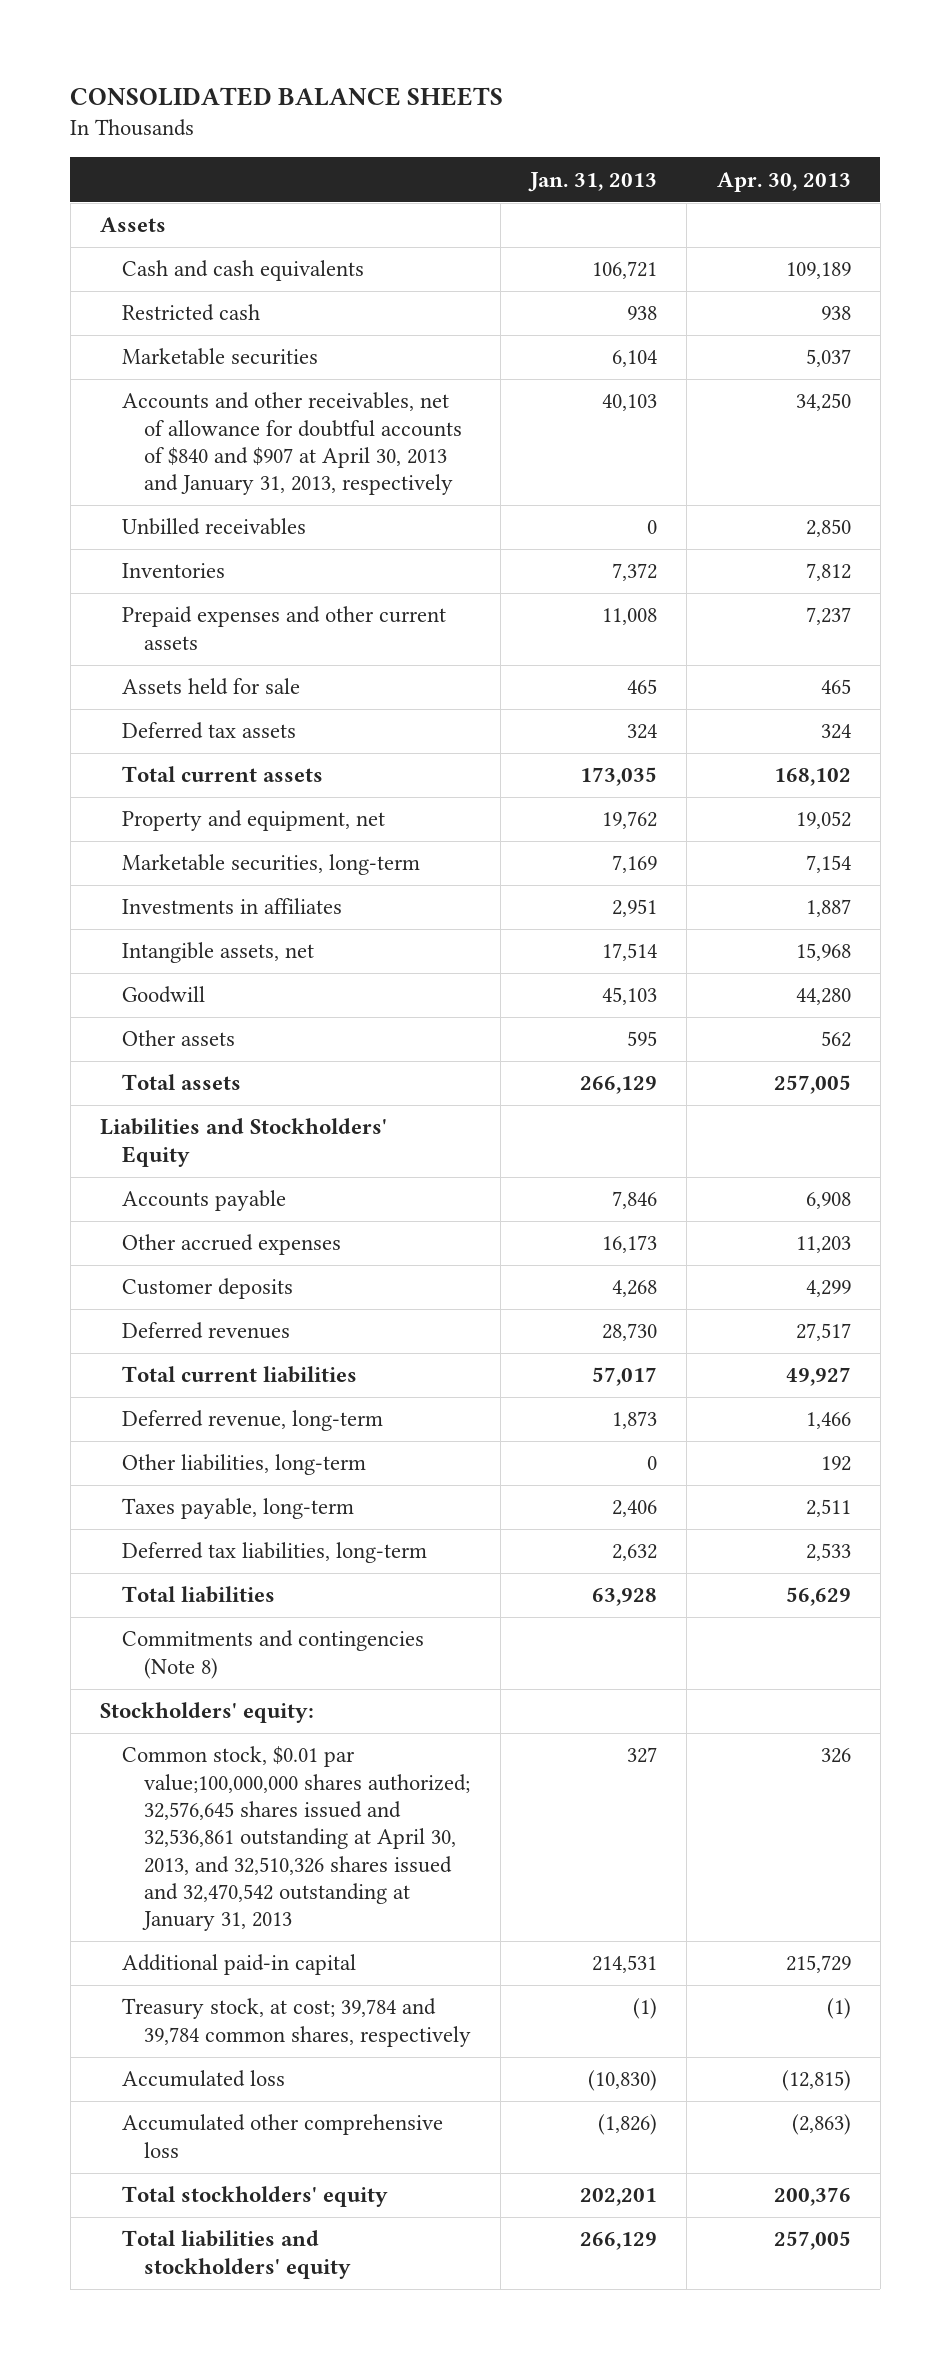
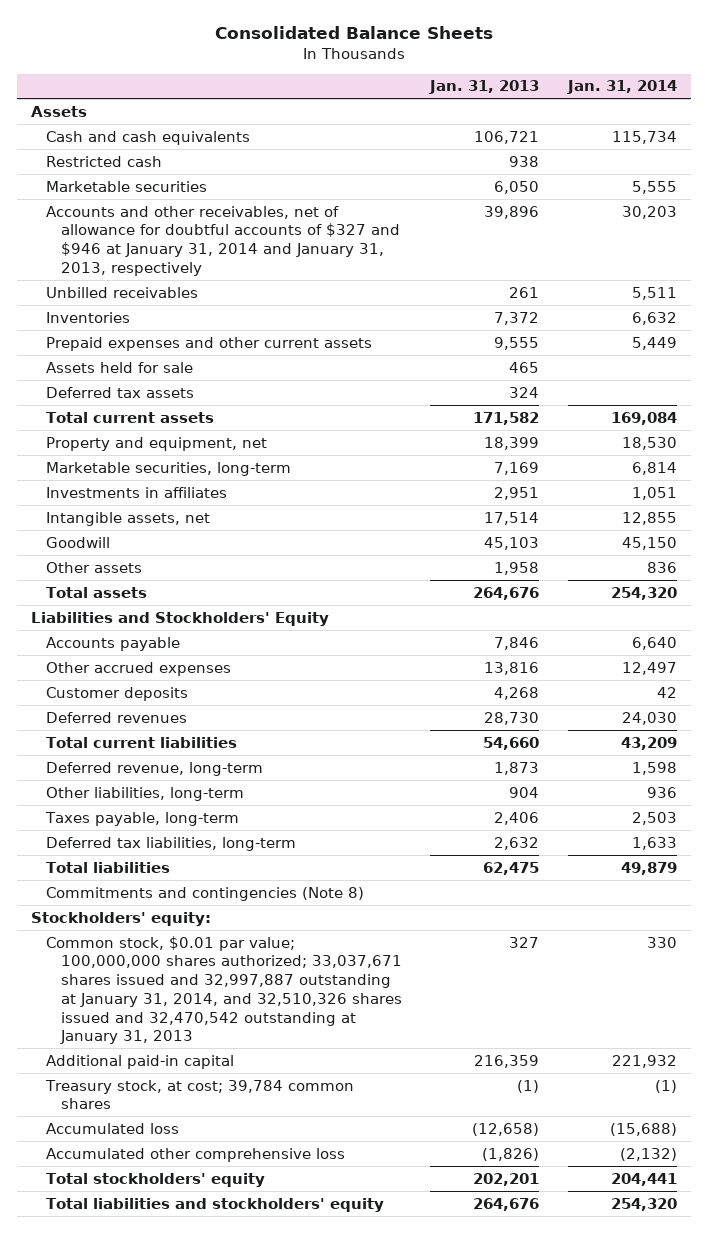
[70,87,504,107] CONSOLIDATED BALANCE SHEETS -> [214,26,493,40] Consolidated Balance Sheets
[716,171,851,192] Apr. 30, 2013 -> none
none -> [566,80,677,95] Jan. 31, 2014
[612,350,658,368] 6,104 -> [494,180,540,194] 6,050
[121,392,462,496] Accounts and other receivables, net of allowance for doubtful accounts of $840 and $907 at April 30, 2013 and January 31, 2013, respectively -> [45,205,400,276] Accounts and other receivables, net of allowance for doubtful accounts of $327 and $946 at January 31, 2014 and January 31, 2013, respectively
[602,394,658,412] 40,103 -> [484,205,540,219] 39,896
[647,520,658,535] 0 -> [509,286,540,298] 261
[602,608,658,626] 11,008 -> [494,336,540,350] 9,555
[580,767,658,787] 173,035 -> [473,411,540,425] 171,582
[602,811,658,830] 19,762 -> [484,436,540,450] 18,399
[627,1031,658,1047] 595 -> [494,561,540,575] 1,958
[580,1076,658,1095] 266,129 -> [473,586,540,600] 264,676
[602,1235,658,1254] 16,173 -> [484,661,540,675] 13,816
[592,1367,658,1387] 57,017 -> [483,736,540,750] 54,660
[647,1456,658,1471] 0 -> [509,786,540,798] 904
[592,1588,658,1607] 63,928 -> [483,861,540,875] 62,475
[121,1746,470,1932] Common stock, $0.01 par value;100,000,000 shares authorized; 32,576,645 shares issued and 32,536,861 outstanding at April 30, 2013, and 32,510,326 shares issued and 32,470,542 outstanding at January 31, 2013 -> [45,935,402,1045] Common stock, $0.01 par value; 100,000,000 shares authorized; 33,037,671 shares issued and 32,997,887 outstanding at January 31, 2014, and 32,510,326 shares issued and 32,470,542 outstanding at January 31, 2013
[592,1955,658,1974] 214,531 -> [474,1054,540,1068] 216,359
[121,1998,471,2047] Treasury stock, at cost; 39,784 and 39,784 common shares, respectively -> [44,1079,354,1110] Treasury stock, at cost; 39,784 common shares
[588,2070,658,2092] (10,830) -> [472,1122,540,1136] (12,658)
[580,2232,658,2251] 266,129 -> [473,1197,540,1211] 264,676

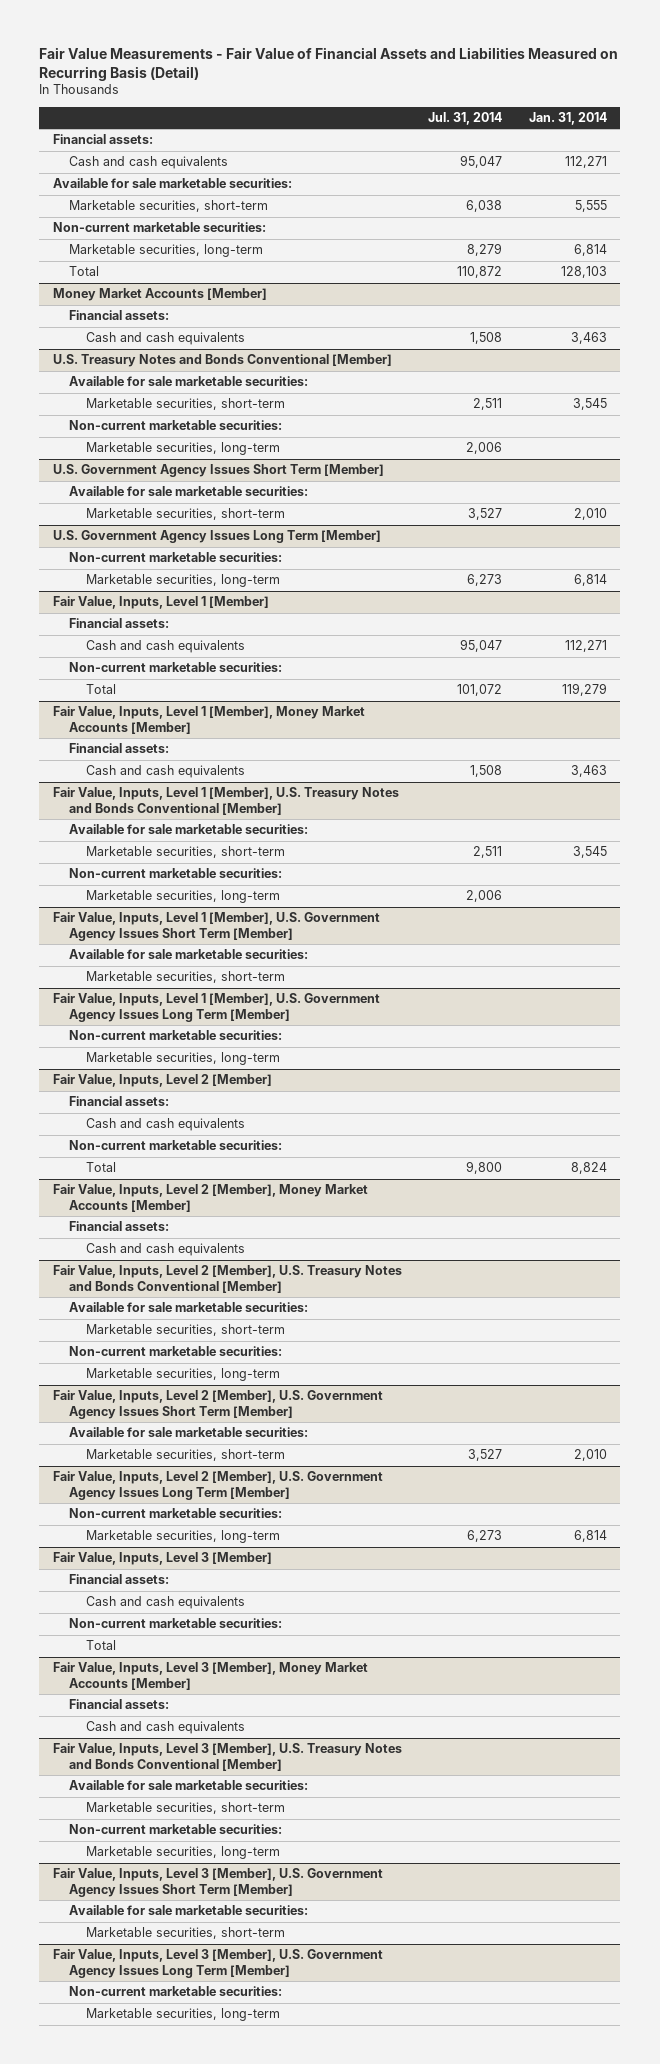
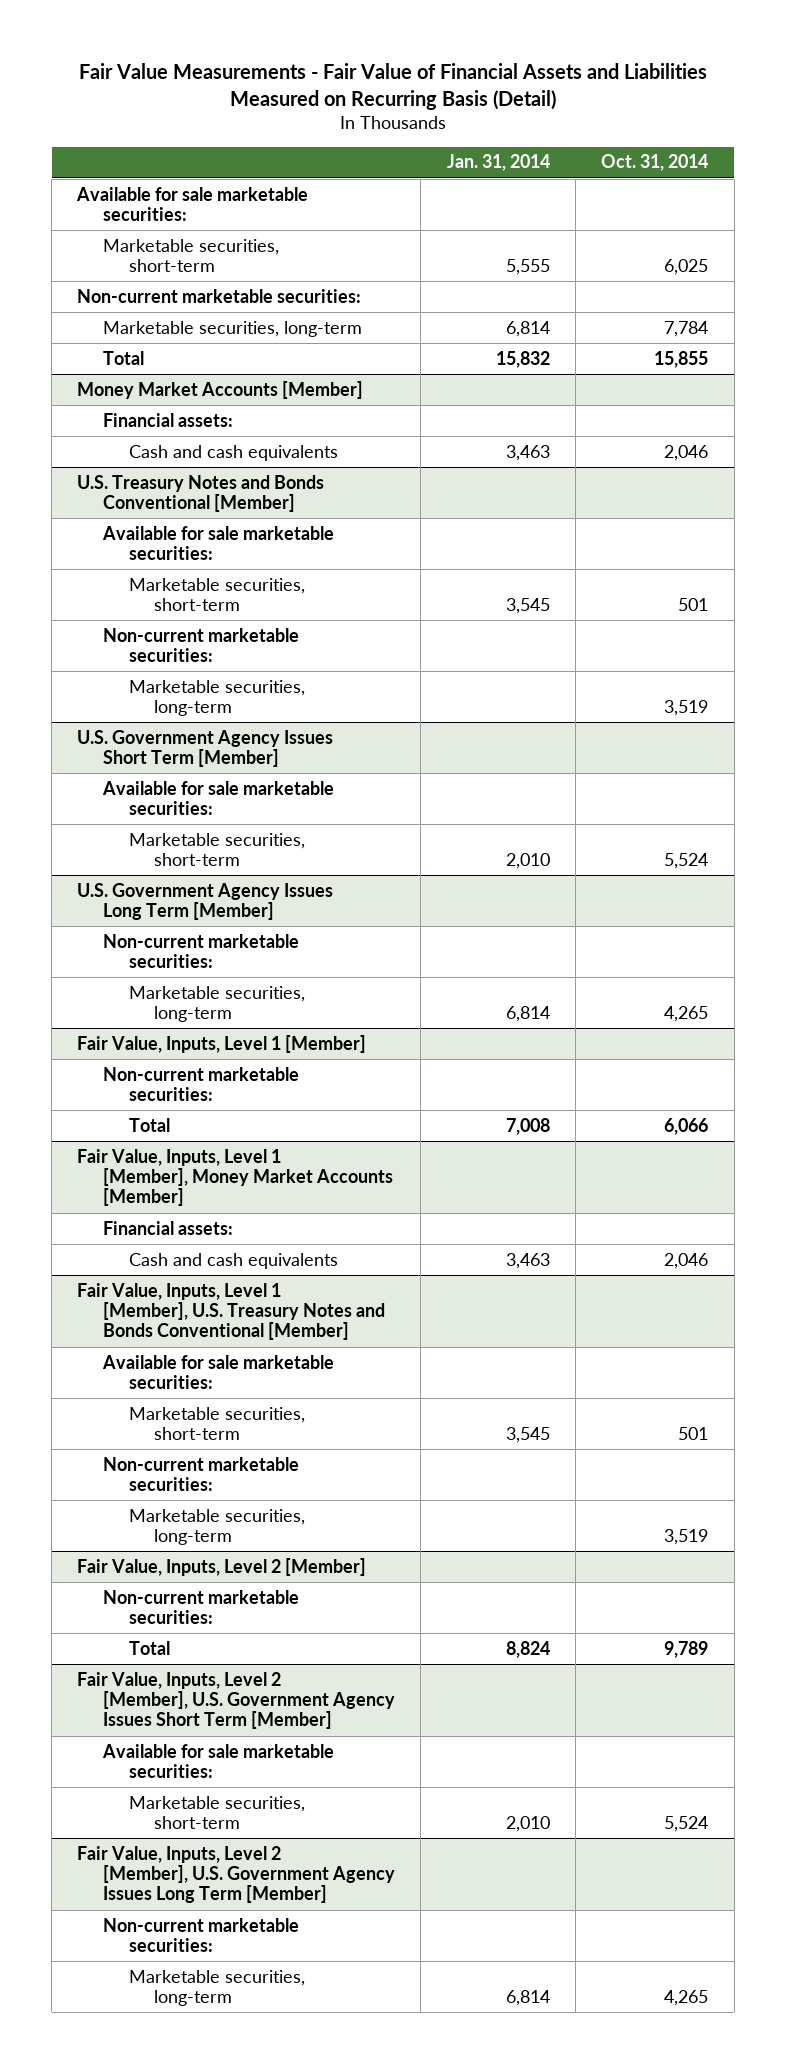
[428,111,503,125] Jul. 31, 2014 -> none
none -> [601,154,709,172] Oct. 31, 2014
[52,134,153,145] Financial assets: -> none
[69,156,229,170] Cash and cash equivalents -> none
[561,266,608,279] 128,103 -> [495,350,550,368] 15,832
[69,618,170,629] Financial assets: -> none
[85,640,245,654] Cash and cash equivalents -> none
[562,683,608,697] 119,279 -> [505,1117,550,1135] 7,008
[52,912,380,941] Fair Value, Inputs, Level 1 [Member], U.S. Government Agency Issues Short Term [Member] -> none
[69,949,309,960] Available for sale marketable securities: -> none
[85,971,285,984] Marketable securities, short-term -> none
[52,993,380,1022] Fair Value, Inputs, Level 1 [Member], U.S. Government Agency Issues Long Term [Member] -> none
[69,1030,283,1041] Non-current marketable securities: -> none
[85,1052,280,1066] Marketable securities, long-term -> none
[69,1096,170,1107] Financial assets: -> none
[85,1118,245,1132] Cash and cash equivalents -> none
[52,1184,368,1212] Fair Value, Inputs, Level 2 [Member], Money Market Accounts [Member] -> none
[69,1221,170,1232] Financial assets: -> none
[85,1243,245,1257] Cash and cash equivalents -> none
[52,1265,402,1293] Fair Value, Inputs, Level 2 [Member], U.S. Treasury Notes and Bonds Conventional [Member] -> none
[69,1302,309,1313] Available for sale marketable securities: -> none
[85,1324,285,1337] Marketable securities, short-term -> none
[69,1346,283,1357] Non-current marketable securities: -> none
[85,1368,280,1382] Marketable securities, long-term -> none
[52,1552,272,1566] Fair Value, Inputs, Level 3 [Member] -> none
[69,1574,170,1585] Financial assets: -> none
[85,1596,245,1610] Cash and cash equivalents -> none
[69,1618,283,1629] Non-current marketable securities: -> none
[85,1640,116,1651] Total -> none
[52,1662,368,1690] Fair Value, Inputs, Level 3 [Member], Money Market Accounts [Member] -> none
[69,1699,170,1710] Financial assets: -> none
[85,1721,245,1735] Cash and cash equivalents -> none
[52,1743,402,1771] Fair Value, Inputs, Level 3 [Member], U.S. Treasury Notes and Bonds Conventional [Member] -> none
[69,1780,309,1791] Available for sale marketable securities: -> none
[85,1802,285,1815] Marketable securities, short-term -> none
[69,1824,283,1835] Non-current marketable securities: -> none
[85,1846,280,1860] Marketable securities, long-term -> none
[52,1868,383,1897] Fair Value, Inputs, Level 3 [Member], U.S. Government Agency Issues Short Term [Member] -> none
[69,1905,309,1916] Available for sale marketable securities: -> none
[85,1927,285,1940] Marketable securities, short-term -> none
[52,1949,383,1978] Fair Value, Inputs, Level 3 [Member], U.S. Government Agency Issues Long Term [Member] -> none
[69,1986,283,1997] Non-current marketable securities: -> none
[85,2008,280,2022] Marketable securities, long-term -> none

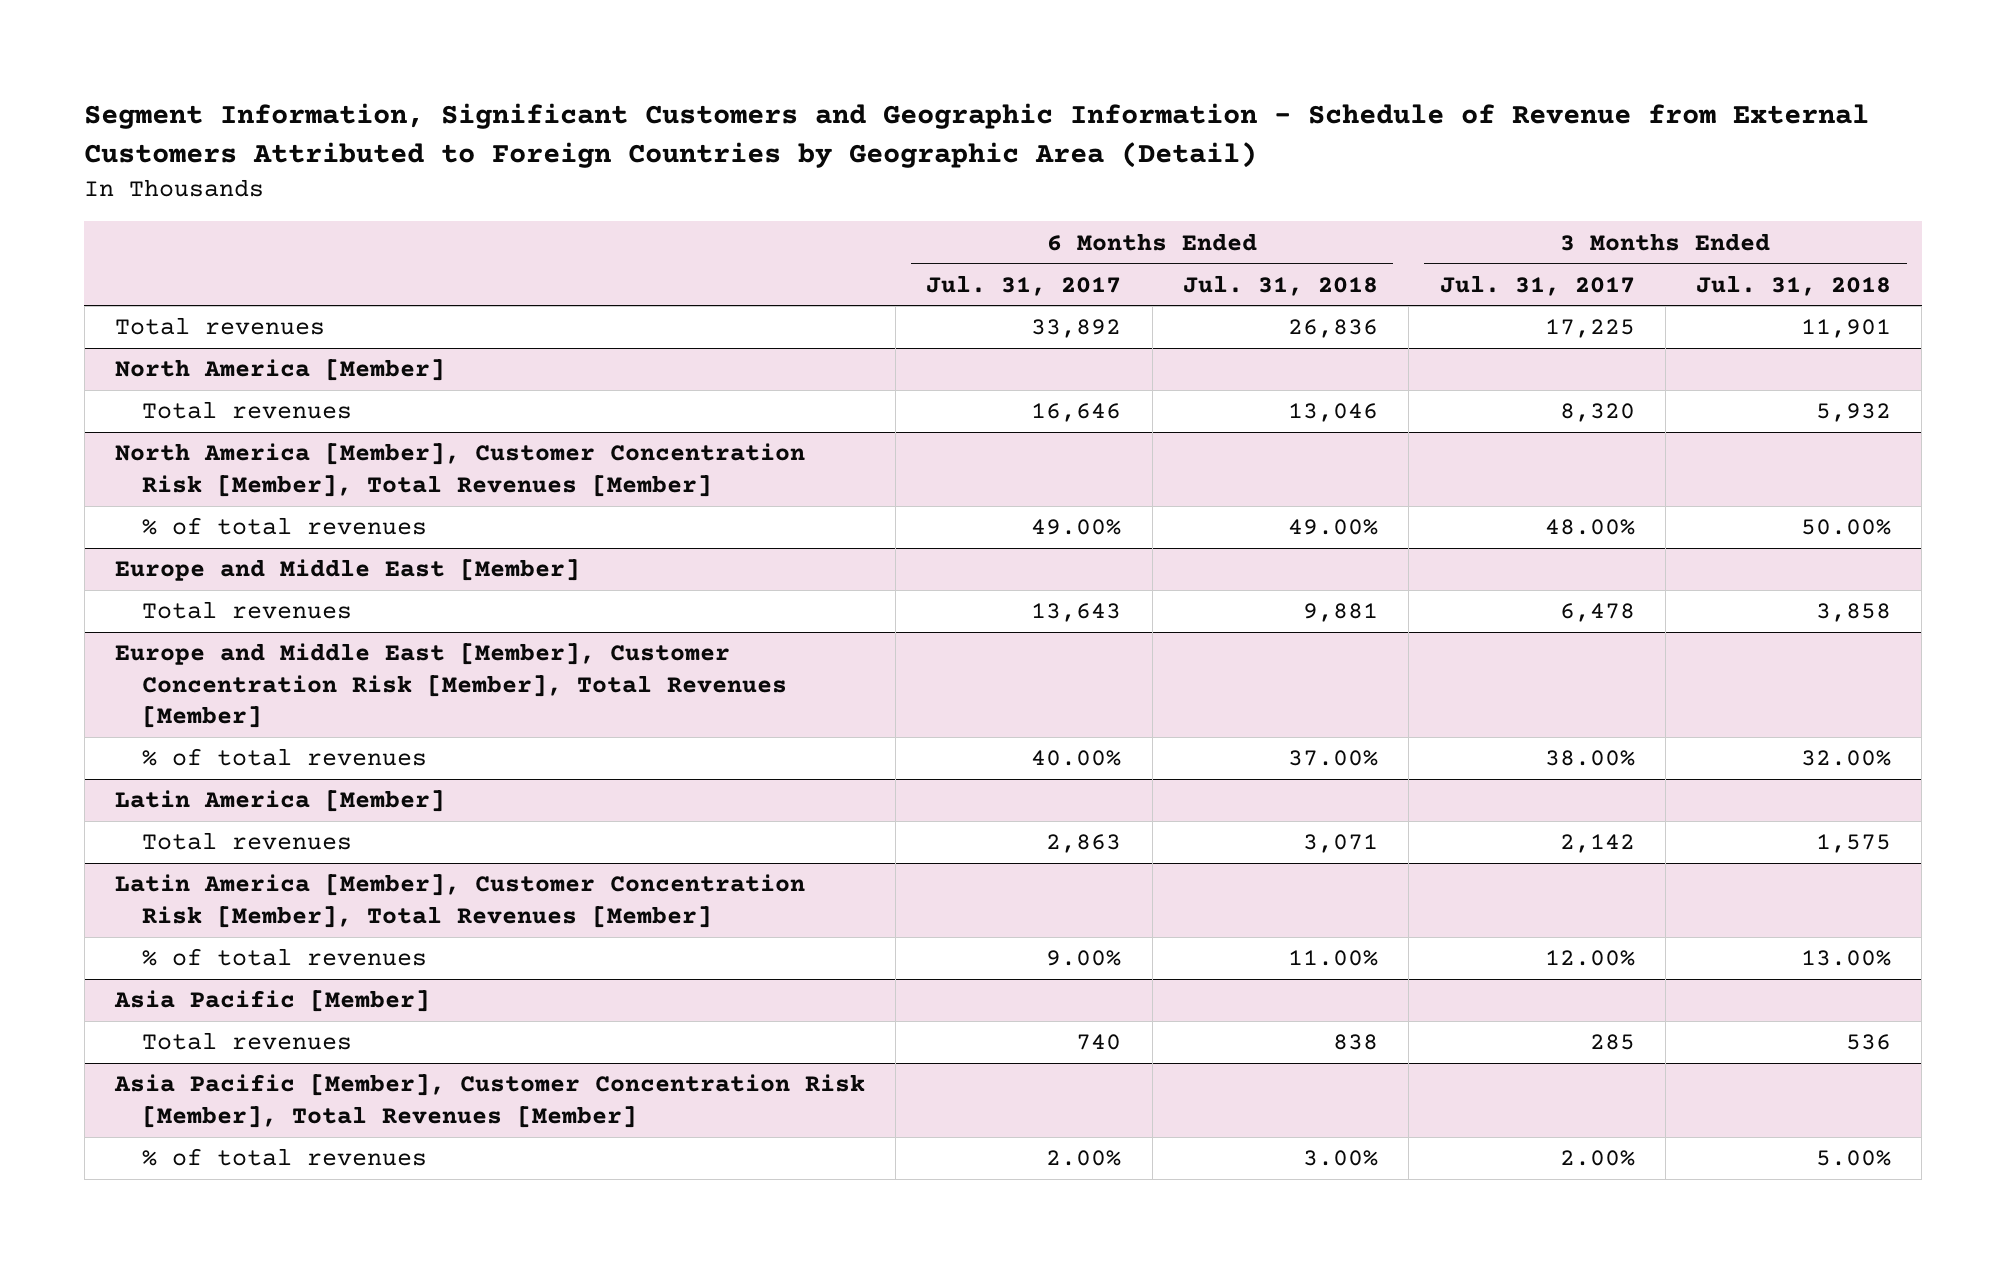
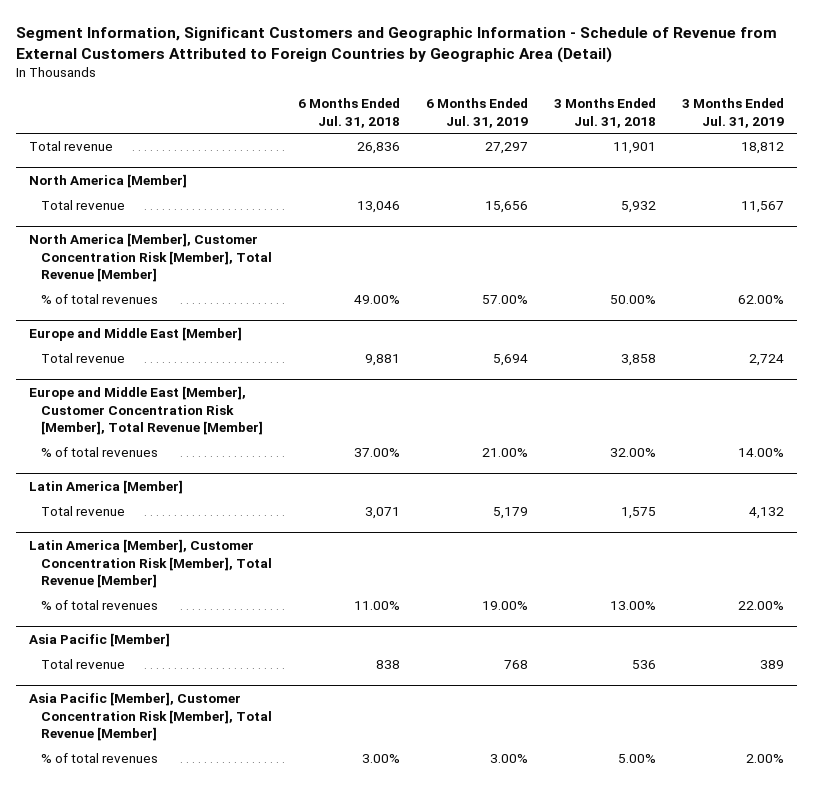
[926,274,1122,296] Jul. 31, 2017 -> none
[1439,274,1635,296] Jul. 31, 2017 -> none
none -> [425,98,528,128] 6 Months Ended Jul. 31, 2019
none -> [682,98,785,128] 3 Months Ended Jul. 31, 2019
[114,317,325,336] Total revenues -> [29,141,114,152] Total revenue
[142,401,353,420] Total revenues -> [40,200,125,211] Total revenue
[114,443,805,497] North America [Member], Customer Concentration Risk [Member], Total Revenues [Member] -> [29,233,272,283] North America [Member], Customer Concentration Risk [Member], Total Revenue [Member]
[142,601,353,620] Total revenues -> [40,353,125,364] Total revenue
[114,643,788,729] Europe and Middle East [Member], Customer Concentration Risk [Member], Total Revenues [Member] -> [29,386,263,436] Europe and Middle East [Member], Customer Concentration Risk [Member], Total Revenue [Member]
[142,832,353,851] Total revenues -> [40,506,125,517] Total revenue
[114,874,805,928] Latin America [Member], Customer Concentration Risk [Member], Total Revenues [Member] -> [29,539,272,589] Latin America [Member], Customer Concentration Risk [Member], Total Revenue [Member]
[142,1032,353,1051] Total revenues -> [40,659,125,670] Total revenue
[113,1074,865,1128] Asia Pacific [Member], Customer Concentration Risk [Member], Total Revenues [Member] -> [29,692,272,742] Asia Pacific [Member], Customer Concentration Risk [Member], Total Revenue [Member]

